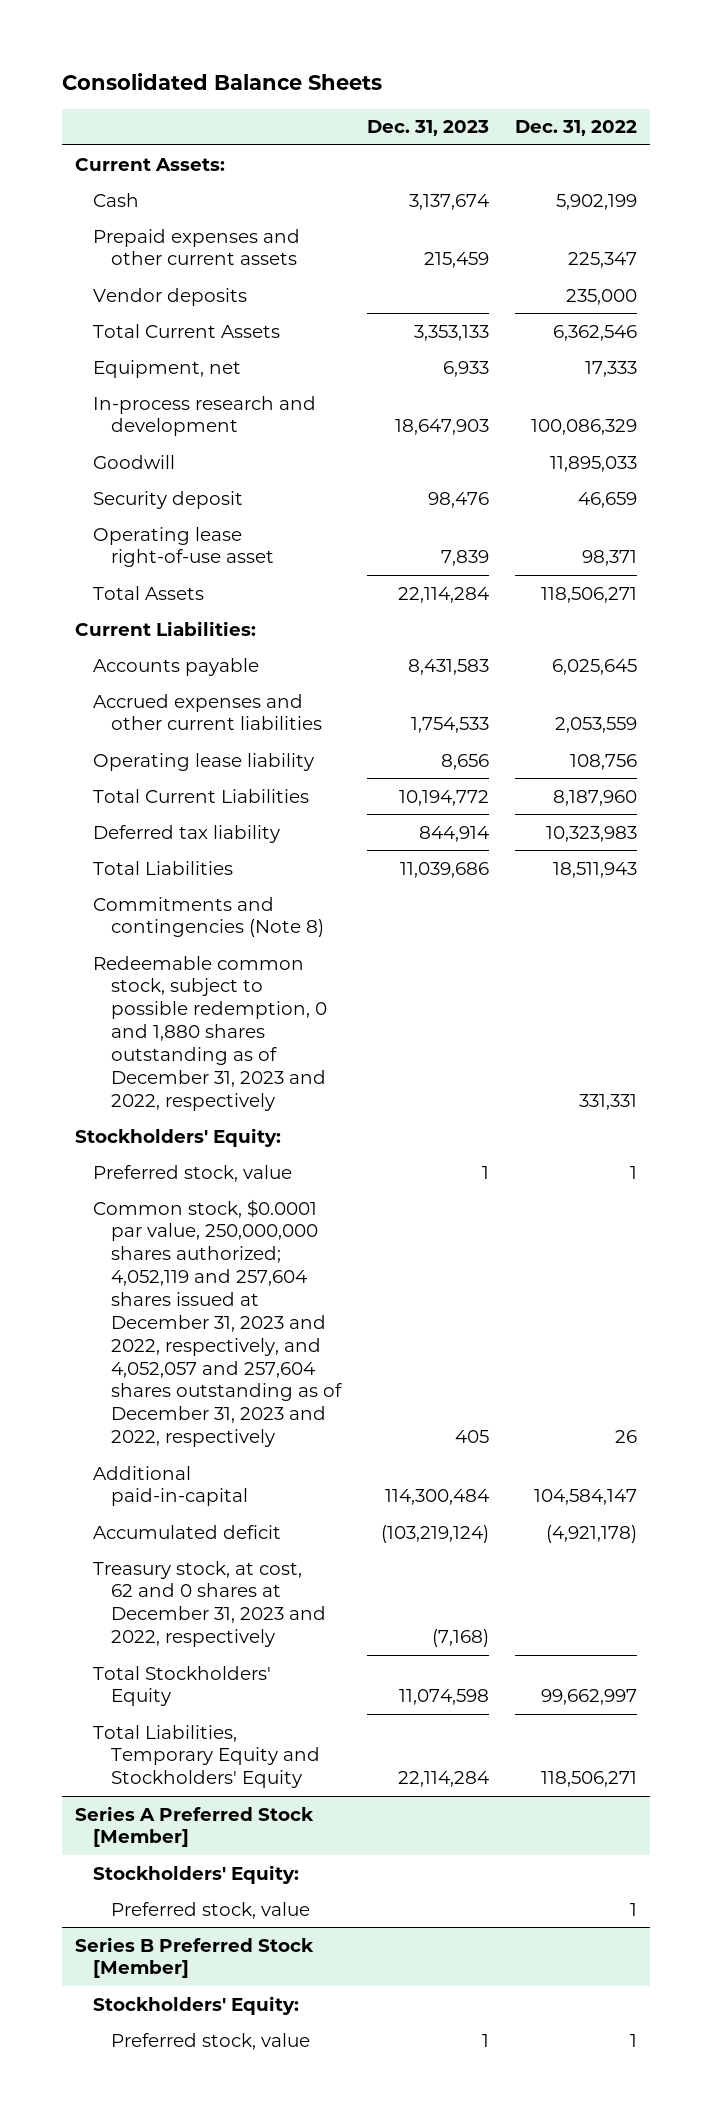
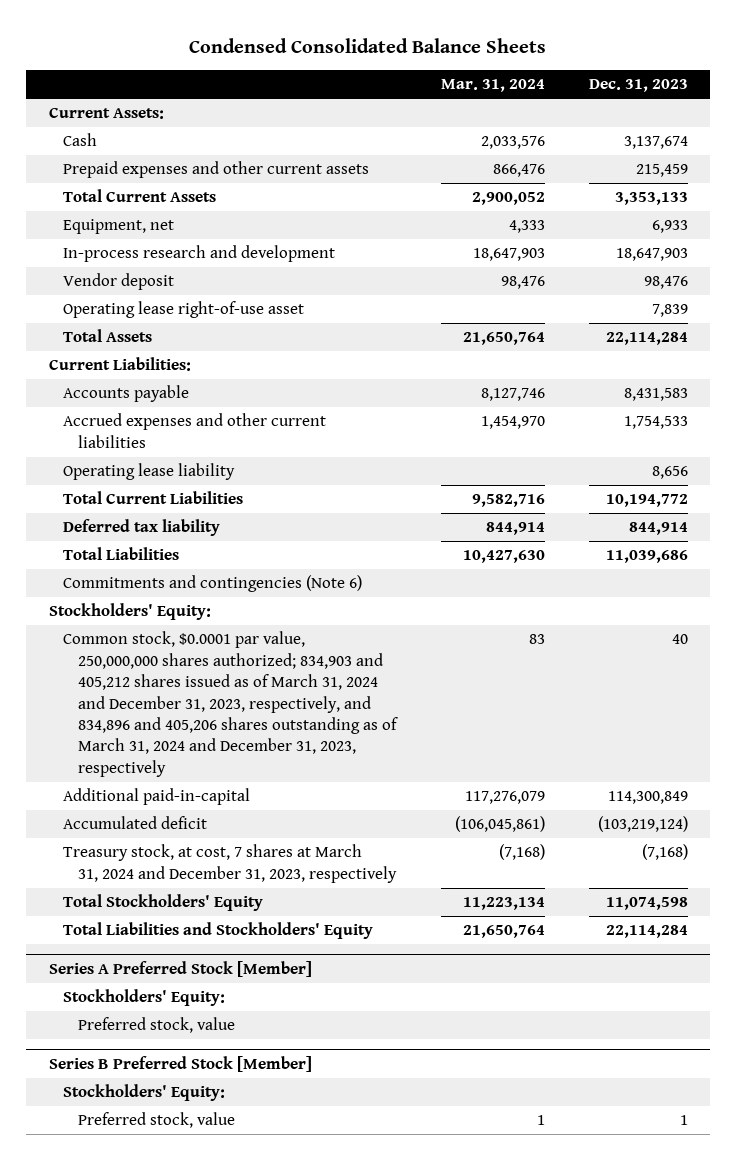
[61,73,382,91] Consolidated Balance Sheets -> [189,37,547,53] Condensed Consolidated Balance Sheets
[515,120,638,137] Dec. 31, 2022 -> none
none -> [440,79,545,93] Mar. 31, 2024
[92,287,247,306] Vendor deposits -> none
[92,454,175,469] Goodwill -> none
[92,490,243,509] Security deposit -> [63,273,175,291] Vendor deposit
[92,955,327,1111] Redeemable common stock, subject to possible redemption, 0 and 1,880 shares outstanding as of December 31, 2023 and 2022, respectively -> none
[92,896,324,938] Commitments and contingencies (Note 8) -> [63,575,363,593] Commitments and contingencies (Note 6)
[92,1164,292,1182] Preferred stock, value -> none
[92,1198,342,1448] Common stock, $0.0001 par value, 250,000,000 shares authorized; 4,052,119 and 257,604 shares issued at December 31, 2023 and 2022, respectively, and 4,052,057 and 257,604 shares outstanding as of December 31, 2023 and 2022, respectively -> [63,631,399,777] Common stock, $0.0001 par value, 250,000,000 shares authorized; 834,903 and 405,212 shares issued as of March 31, 2024 and December 31, 2023, respectively, and 834,896 and 405,206 shares outstanding as of March 31, 2024 and December 31, 2023, respectively
[454,1430,489,1444] 405 -> [672,634,689,645] 40
[384,1489,489,1506] 114,300,484 -> [608,791,689,805] 114,300,849
[92,1560,326,1648] Treasury stock, at cost, 62 and 0 shares at December 31, 2023 and 2022, respectively -> [63,844,398,883] Treasury stock, at cost, 7 shares at March 31, 2024 and December 31, 2023, respectively
[92,1724,320,1789] Total Liabilities, Temporary Equity and Stockholders' Equity -> [63,922,374,940] Total Liabilities and Stockholders' Equity

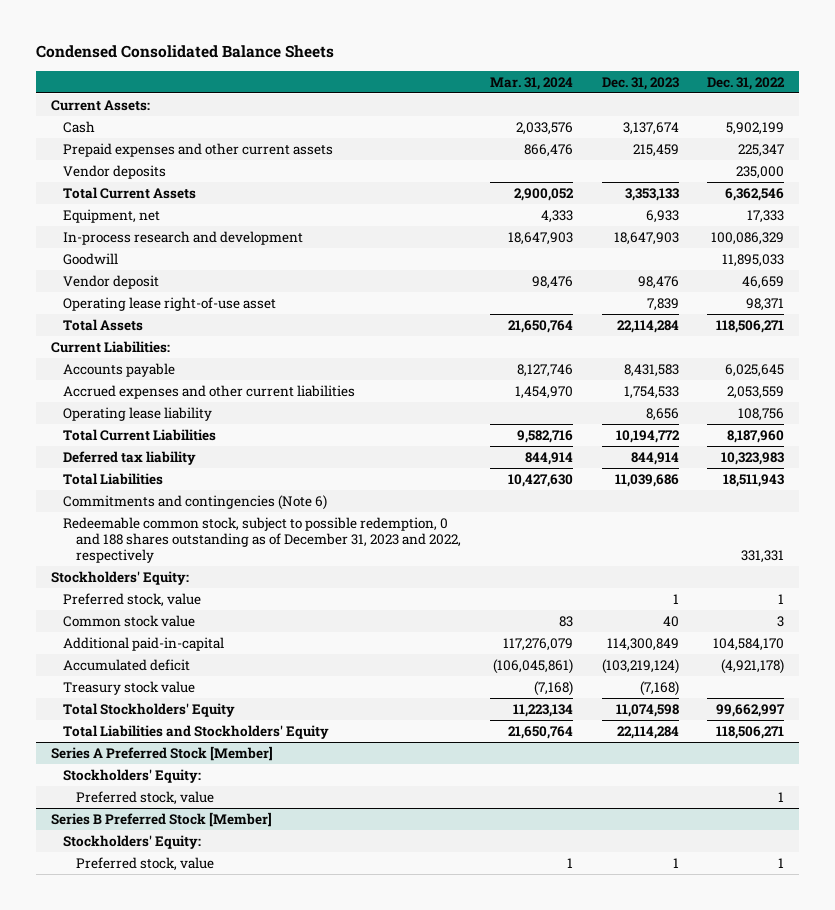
none -> [707,76,786,90] Dec. 31, 2022
none -> [63,164,167,179] Vendor deposits
none -> [63,252,119,265] Goodwill
none -> [63,516,462,564] Redeemable common stock, subject to possible redemption, 0 and 188 shares outstanding as of December 31, 2023 and 2022, respectively
none -> [63,592,202,607] Preferred stock, value
[63,631,399,777] Common stock, $0.0001 par value, 250,000,000 shares authorized; 834,903 and 405,212 shares issued as of March 31, 2024 and December 31, 2023, respectively, and 834,896 and 405,206 shares outstanding as of March 31, 2024 and December 31, 2023, respectively -> [63,614,196,627] Common stock value
[63,844,398,883] Treasury stock, at cost, 7 shares at March 31, 2024 and December 31, 2023, respectively -> [63,680,196,695] Treasury stock value

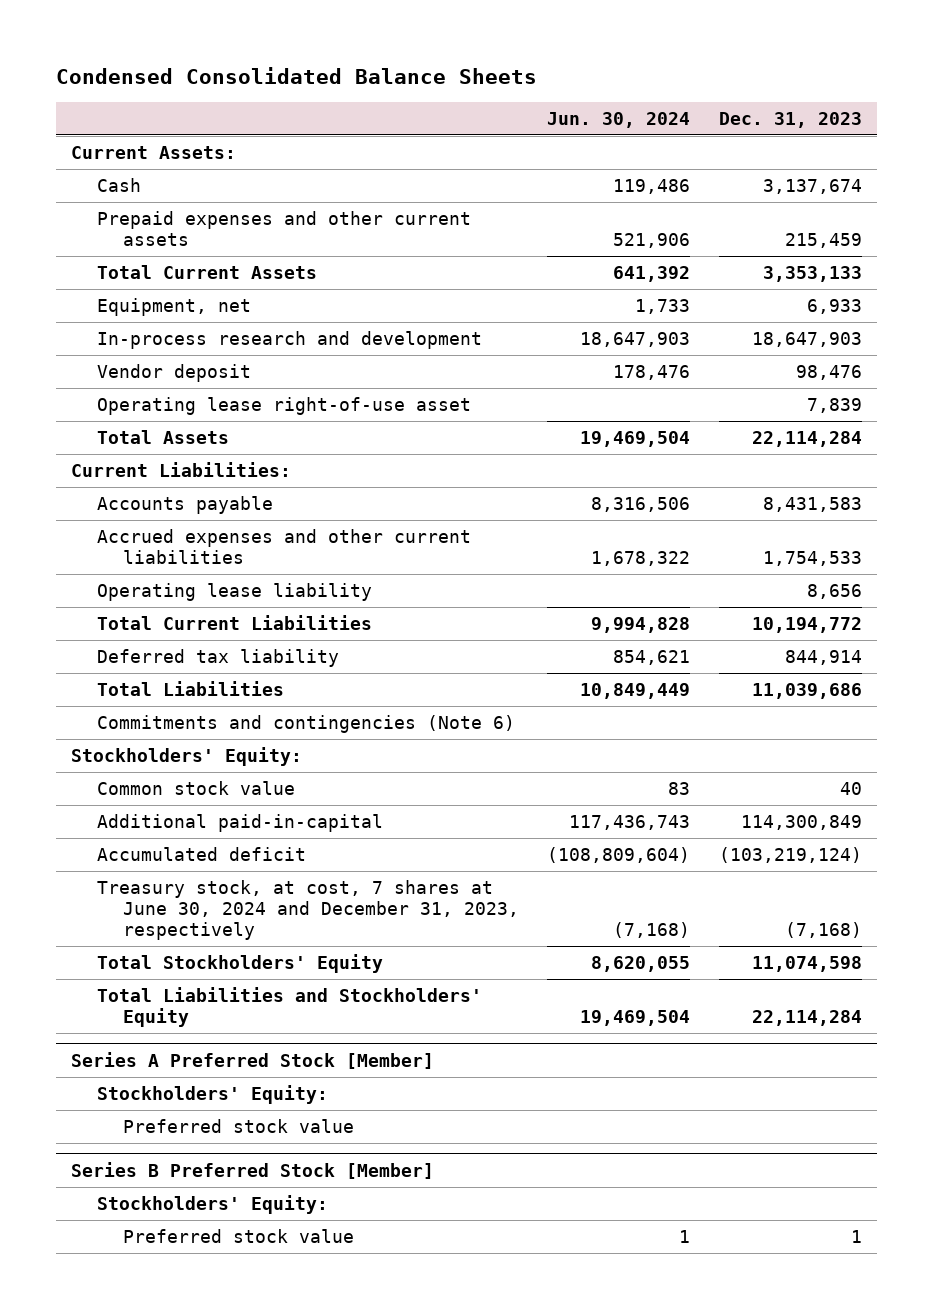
[490,76,574,90] Mar. 31, 2024 -> none
[707,76,786,90] Dec. 31, 2022 -> none
none -> [547,111,691,128] Jun. 30, 2024
[63,164,167,179] Vendor deposits -> none
[63,252,119,265] Goodwill -> none
[63,516,462,564] Redeemable common stock, subject to possible redemption, 0 and 188 shares outstanding as of December 31, 2023 and 2022, respectively -> none
[63,592,202,607] Preferred stock, value -> none
[63,680,196,695] Treasury stock value -> [96,879,519,941] Treasury stock, at cost, 7 shares at June 30, 2024 and December 31, 2023, respectively
[76,790,215,805] Preferred stock, value -> [122,1118,354,1133] Preferred stock value
[76,856,215,871] Preferred stock, value -> [122,1228,354,1243] Preferred stock value

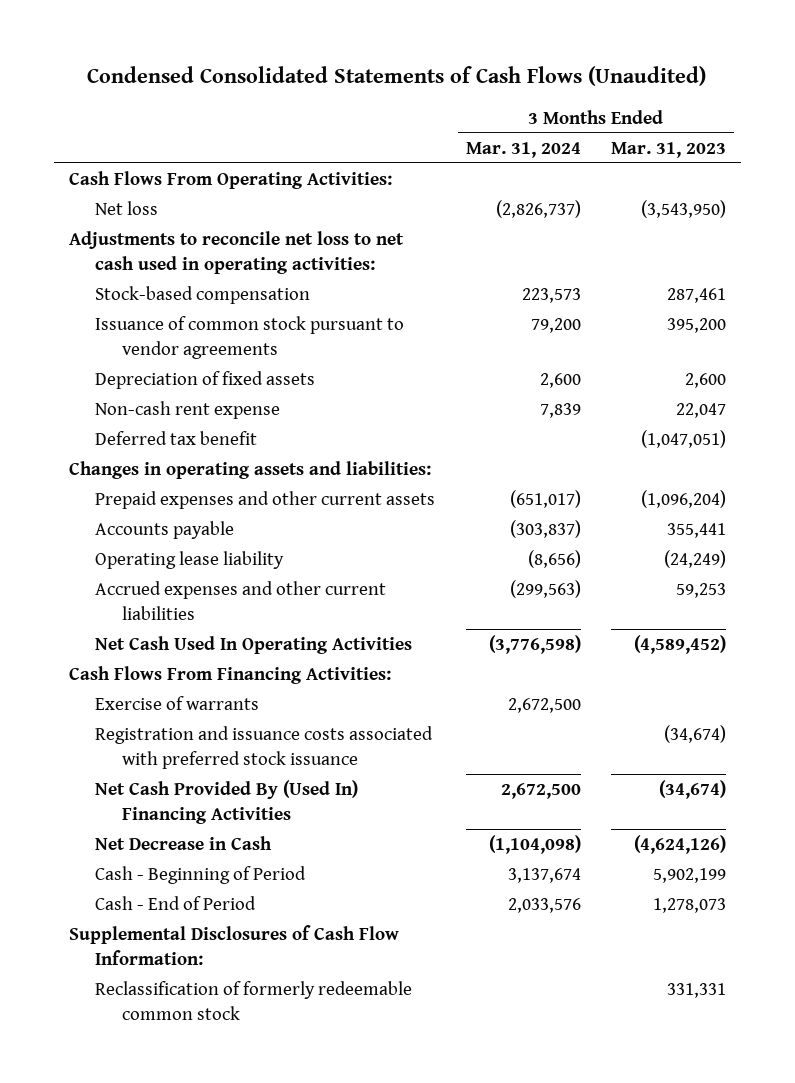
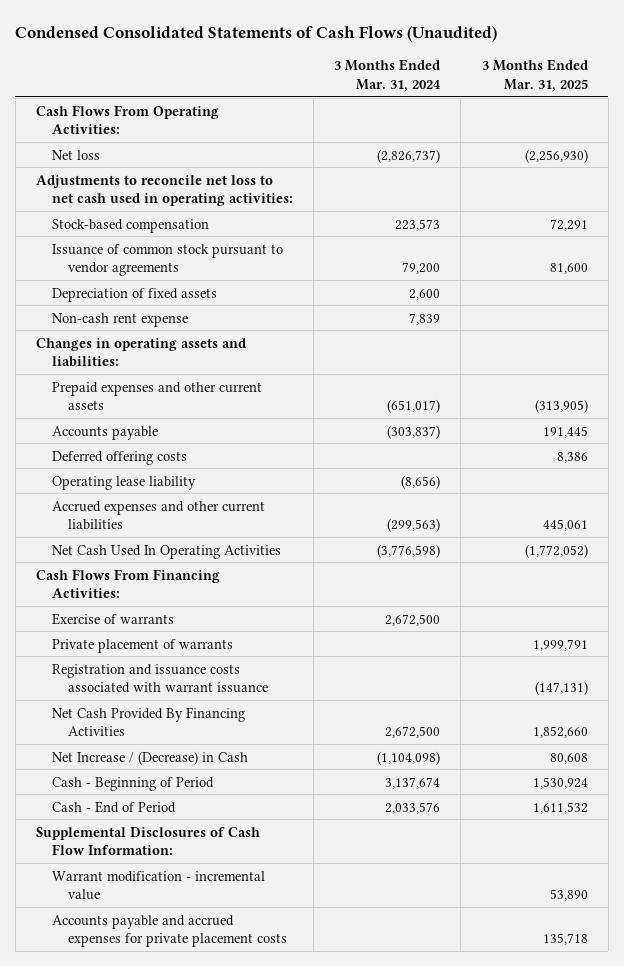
[611,141,727,158] Mar. 31, 2023 -> none
none -> [481,59,588,92] 3 Months Ended Mar. 31, 2025
[95,430,258,445] Deferred tax benefit -> none
none -> [51,450,187,465] Deferred offering costs
none -> [51,638,233,653] Private placement of warrants
[95,725,434,769] Registration and issuance costs associated with preferred stock issuance -> [51,663,268,694] Registration and issuance costs associated with warrant issuance
[95,779,359,824] Net Cash Provided By (Used In) Financing Activities -> [51,706,245,737] Net Cash Provided By Financing Activities
[95,835,273,850] Net Decrease in Cash -> [51,750,248,765] Net Increase / (Decrease) in Cash
[95,980,413,1020] Reclassification of formerly redeemable common stock -> none
none -> [51,870,265,901] Warrant modification - incremental value
none -> [51,914,287,948] Accounts payable and accrued expenses for private placement costs

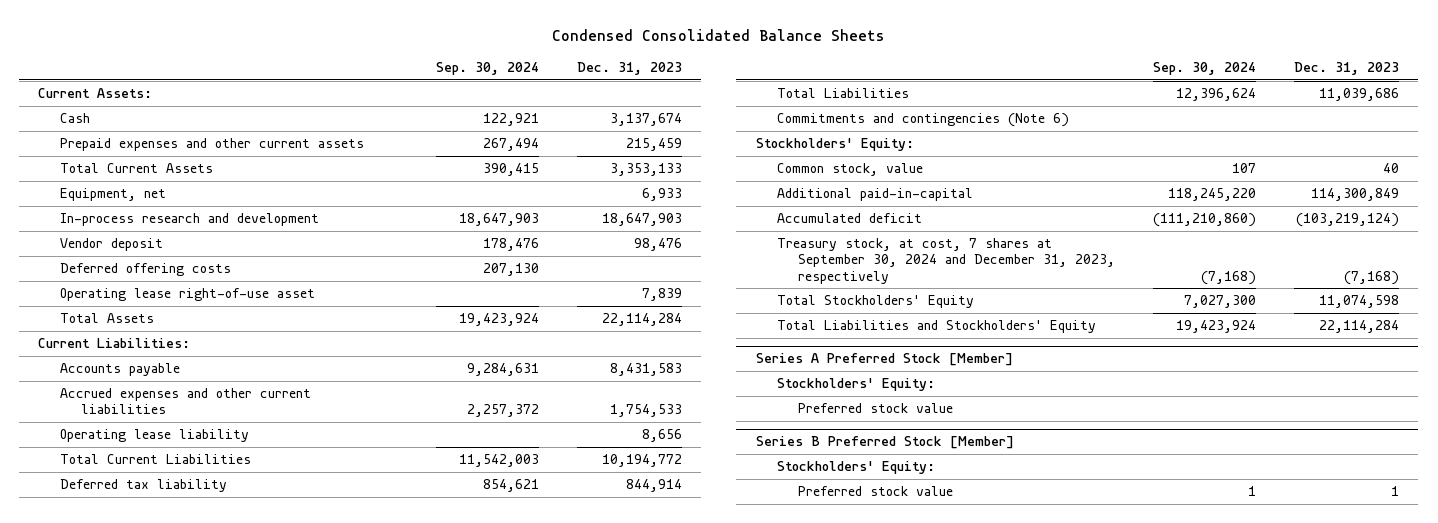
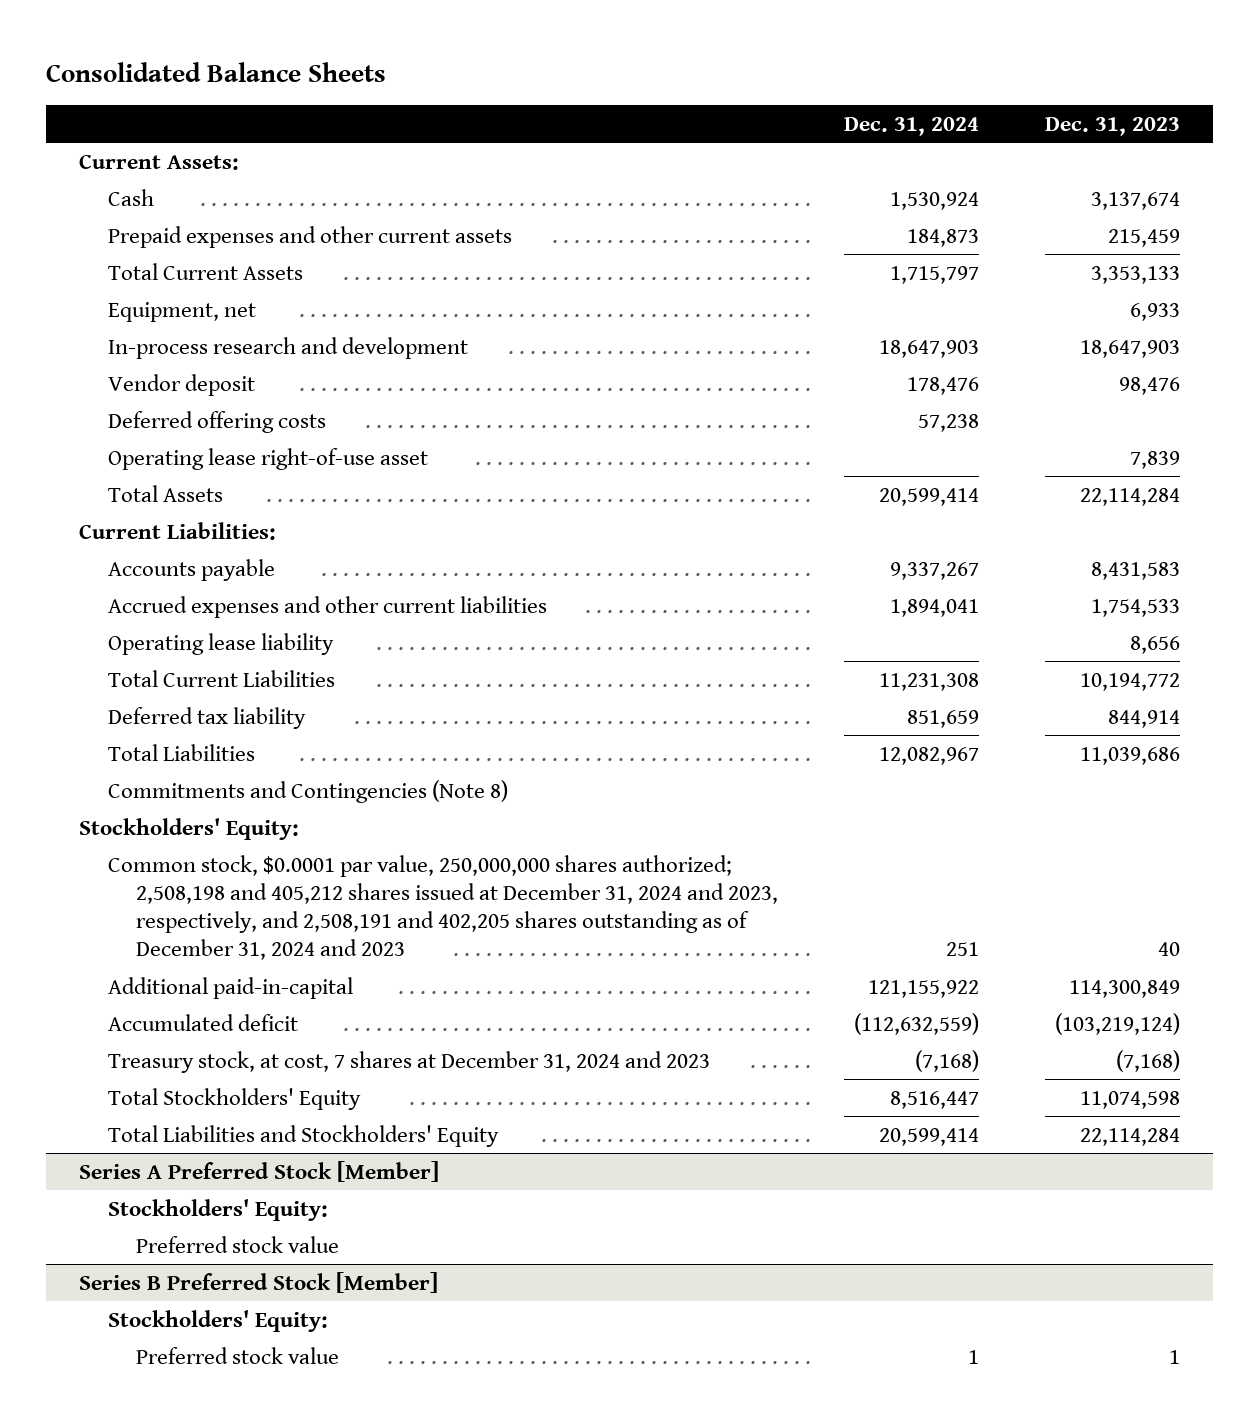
[551,29,885,42] Condensed Consolidated Balance Sheets -> [46,61,387,82] Consolidated Balance Sheets
[435,62,539,76] Sep. 30, 2024 -> none
none -> [843,116,979,136] Dec. 31, 2024
[776,113,1069,128] Commitments and contingencies (Note 6) -> [107,779,508,803] Commitments and Contingencies (Note 8)
[776,163,923,177] Common stock, value -> [107,854,778,961] Common stock, $0.0001 par value, 250,000,000 shares authorized; 2,508,198 and 405,212 shares issued at December 31, 2024 and 2023, respectively, and 2,508,191 and 402,205 shares outstanding as of December 31, 2024 and 2023
[776,238,1115,284] Treasury stock, at cost, 7 shares at September 30, 2024 and December 31, 2023, respectively -> [107,1050,710,1073] Treasury stock, at cost, 7 shares at December 31, 2024 and 2023

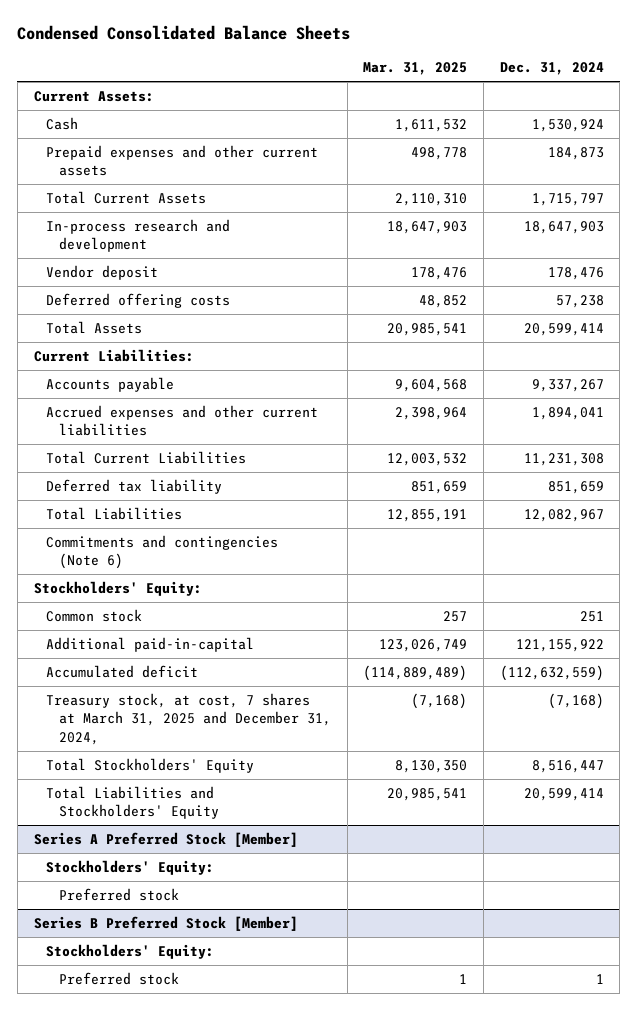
[46,61,387,82] Consolidated Balance Sheets -> [17,25,351,41] Condensed Consolidated Balance Sheets
[1045,116,1181,136] Dec. 31, 2023 -> none
none -> [363,62,468,76] Mar. 31, 2025
[107,301,256,322] Equipment, net -> none
[107,447,428,470] Operating lease right-of-use asset -> none
[107,632,334,655] Operating lease liability -> none
[107,779,508,803] Commitments and Contingencies (Note 8) -> [46,534,279,570] Commitments and contingencies (Note 6)
[107,854,778,961] Common stock, $0.0001 par value, 250,000,000 shares authorized; 2,508,198 and 405,212 shares issued at December 31, 2024 and 2023, respectively, and 2,508,191 and 402,205 shares outstanding as of December 31, 2024 and 2023 -> [46,608,143,622] Common stock
[107,1050,710,1073] Treasury stock, at cost, 7 shares at December 31, 2024 and 2023 -> [46,692,331,745] Treasury stock, at cost, 7 shares at March 31, 2025 and December 31, 2024,
[135,1235,339,1253] Preferred stock value -> [58,887,179,901] Preferred stock
[135,1346,339,1364] Preferred stock value -> [58,971,179,985] Preferred stock

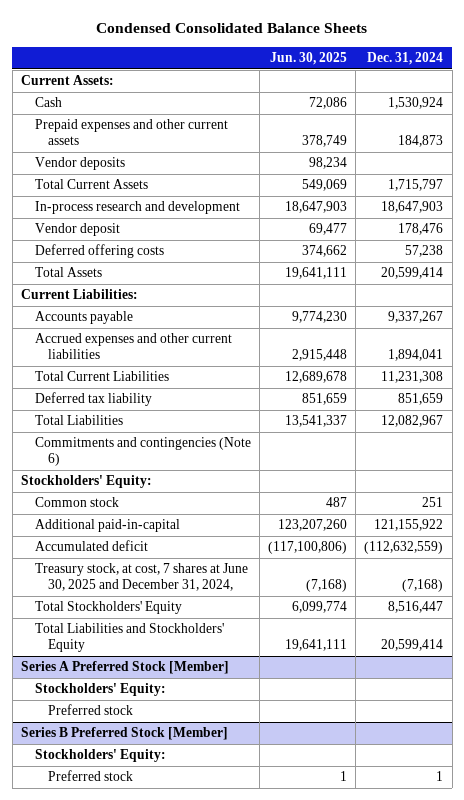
[363,62,468,76] Mar. 31, 2025 -> none
none -> [270,52,348,66] Jun. 30, 2025
none -> [34,157,125,171] Vendor deposits
[46,692,331,745] Treasury stock, at cost, 7 shares at March 31, 2025 and December 31, 2024, -> [34,563,248,592] Treasury stock, at cost, 7 shares at June 30, 2025 and December 31, 2024,

